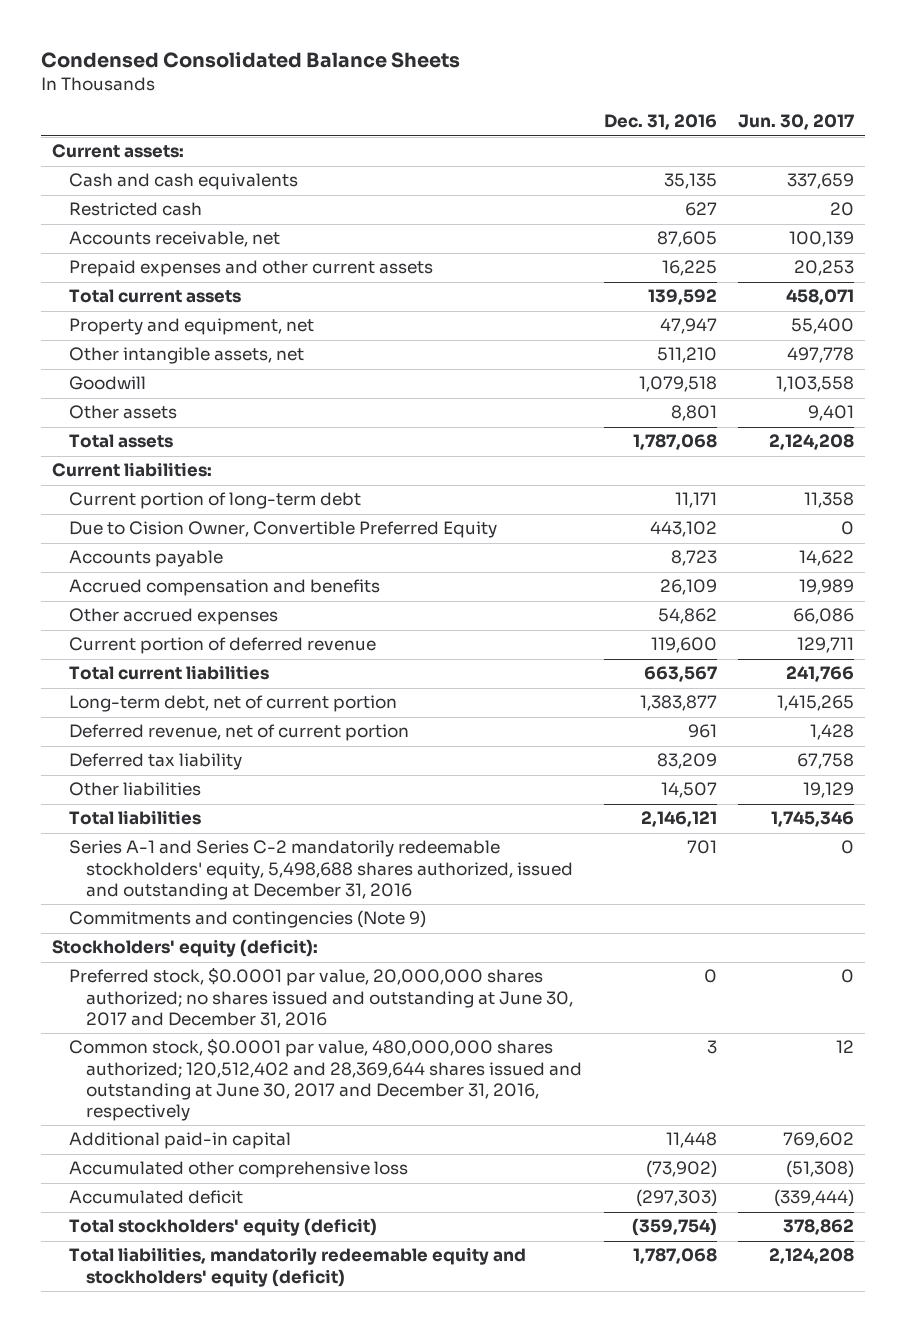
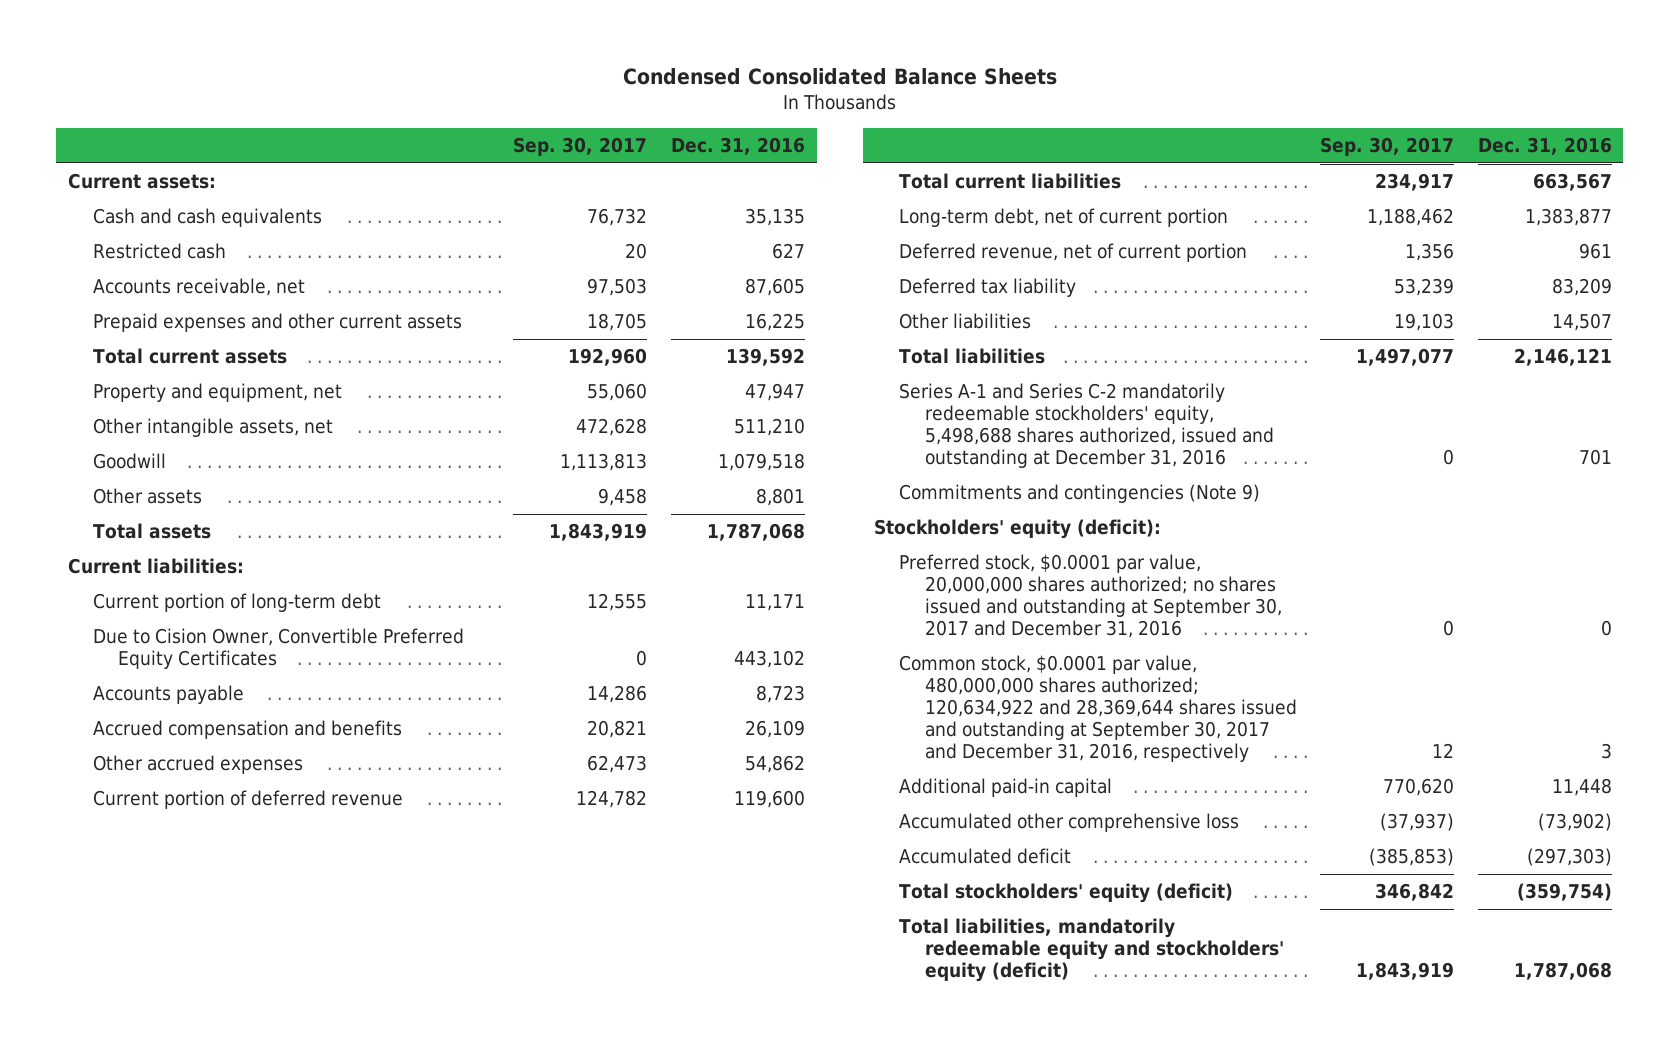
[738,114,855,131] Jun. 30, 2017 -> none
none -> [513,136,648,156] Sep. 30, 2017
[68,521,497,539] Due to Cision Owner, Convertible Preferred Equity -> [92,628,464,670] Due to Cision Owner, Convertible Preferred Equity Certificates
[68,967,574,1028] Preferred stock, $0.0001 par value, 20,000,000 shares authorized; no shares issued and outstanding at June 30, 2017 and December 31, 2016 -> [899,554,1282,639] Preferred stock, $0.0001 par value, 20,000,000 shares authorized; no shares issued and outstanding at September 30, 2017 and December 31, 2016
[68,1038,583,1121] Common stock, $0.0001 par value, 480,000,000 shares authorized; 120,512,402 and 28,369,644 shares issued and outstanding at June 30, 2017 and December 31, 2016, respectively -> [899,655,1297,763] Common stock, $0.0001 par value, 480,000,000 shares authorized; 120,634,922 and 28,369,644 shares issued and outstanding at September 30, 2017 and December 31, 2016, respectively

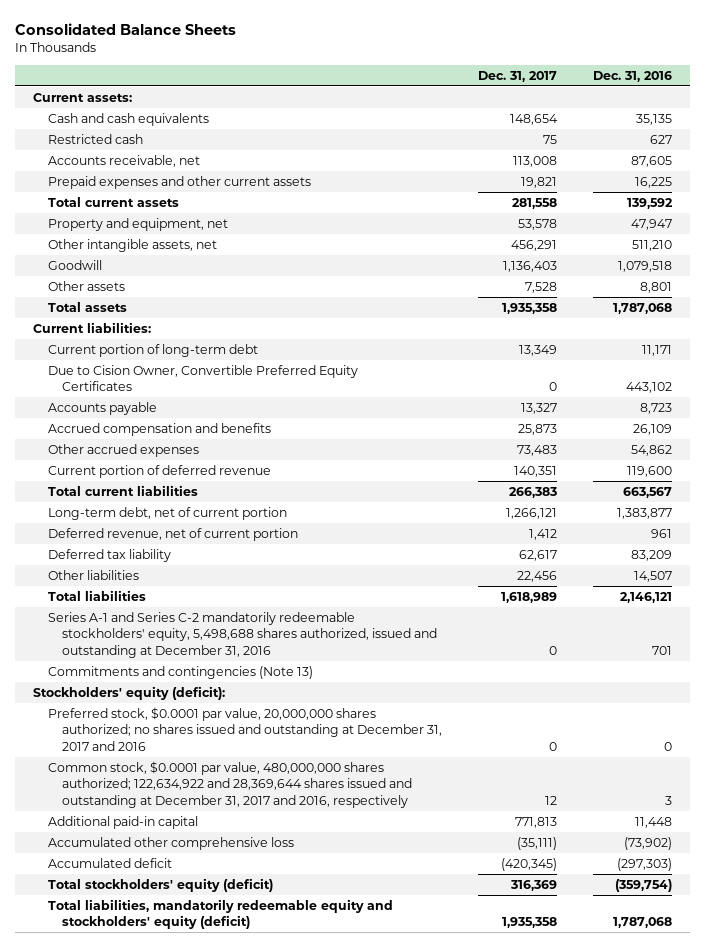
[622,68,1057,86] Condensed Consolidated Balance Sheets -> [15,23,237,36] Consolidated Balance Sheets
[513,136,648,156] Sep. 30, 2017 -> none
none -> [477,70,557,82] Dec. 31, 2017
[899,484,1261,504] Commitments and contingencies (Note 9) -> [47,665,313,679] Commitments and contingencies (Note 13)
[899,554,1282,639] Preferred stock, $0.0001 par value, 20,000,000 shares authorized; no shares issued and outstanding at September 30, 2017 and December 31, 2016 -> [47,706,442,751] Preferred stock, $0.0001 par value, 20,000,000 shares authorized; no shares issued and outstanding at December 31, 2017 and 2016
[899,655,1297,763] Common stock, $0.0001 par value, 480,000,000 shares authorized; 120,634,922 and 28,369,644 shares issued and outstanding at September 30, 2017 and December 31, 2016, respectively -> [47,760,412,808] Common stock, $0.0001 par value, 480,000,000 shares authorized; 122,634,922 and 28,369,644 shares issued and outstanding at December 31, 2017 and 2016, respectively

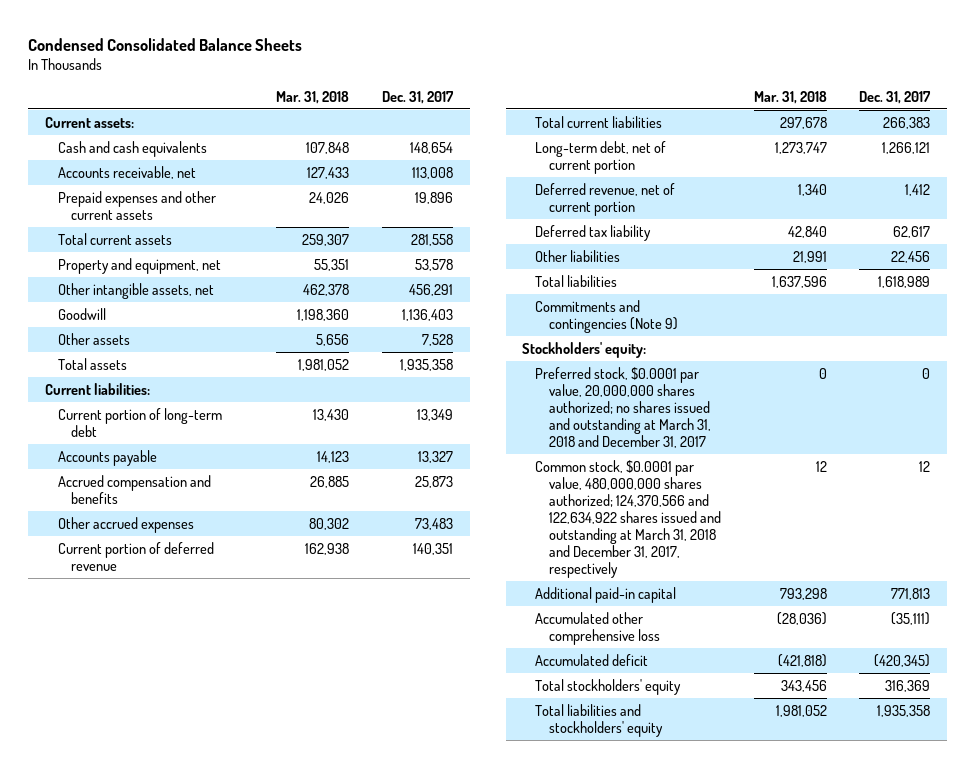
[15,23,237,36] Consolidated Balance Sheets -> [28,37,303,51] Condensed Consolidated Balance Sheets
[593,70,673,82] Dec. 31, 2016 -> none
none -> [276,90,350,104] Mar. 31, 2018
[47,133,143,144] Restricted cash -> none
[520,176,557,188] 19,821 -> [415,191,454,204] 19,896
[47,364,358,392] Due to Cision Owner, Convertible Preferred Equity Certificates -> none
[47,611,437,658] Series A-1 and Series C-2 mandatorily redeemable stockholders' equity, 5,498,688 shares authorized, issued and outstanding at December 31, 2016 -> none
[47,665,313,679] Commitments and contingencies (Note 13) -> [535,299,678,333] Commitments and contingencies (Note 9)
[33,685,226,700] Stockholders' equity (deficit): -> [521,341,646,358] Stockholders' equity:
[47,706,442,751] Preferred stock, $0.0001 par value, 20,000,000 shares authorized; no shares issued and outstanding at December 31, 2017 and 2016 -> [535,366,711,448] Preferred stock, $0.0001 par value, 20,000,000 shares authorized; no shares issued and outstanding at March 31, 2018 and December 31, 2017
[47,760,412,808] Common stock, $0.0001 par value, 480,000,000 shares authorized; 122,634,922 and 28,369,644 shares issued and outstanding at December 31, 2017 and 2016, respectively -> [535,459,721,578] Common stock, $0.0001 par value, 480,000,000 shares authorized; 124,370,566 and 122,634,922 shares issued and outstanding at March 31, 2018 and December 31, 2017, respectively
[47,877,273,892] Total stockholders' equity (deficit) -> [535,678,682,695] Total stockholders' equity
[47,898,393,930] Total liabilities, mandatorily redeemable equity and stockholders' equity (deficit) -> [535,703,663,737] Total liabilities and stockholders' equity

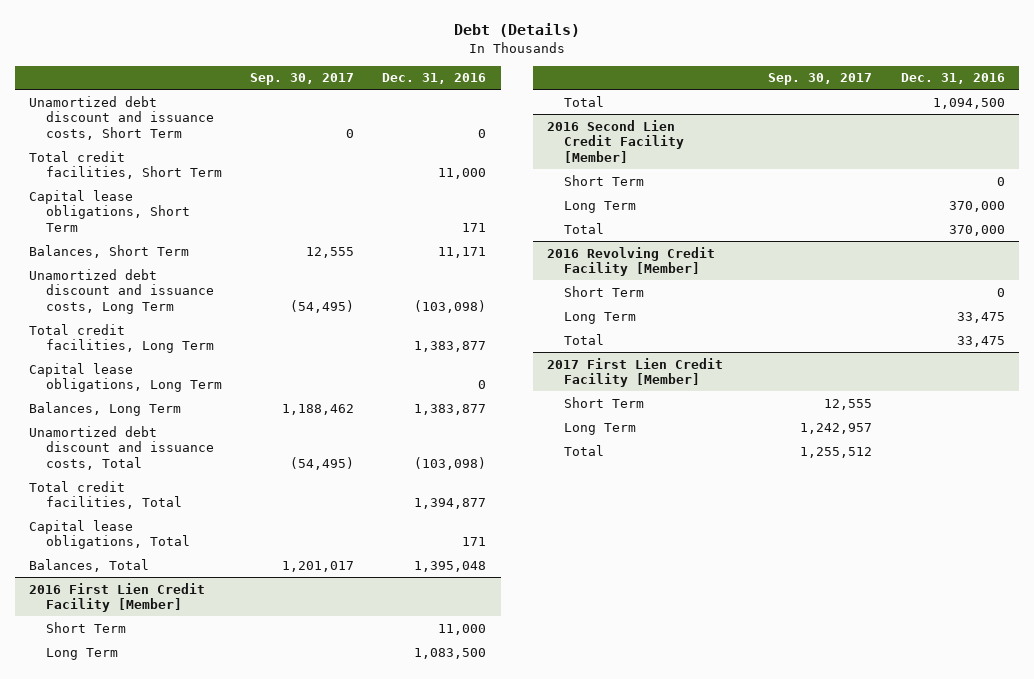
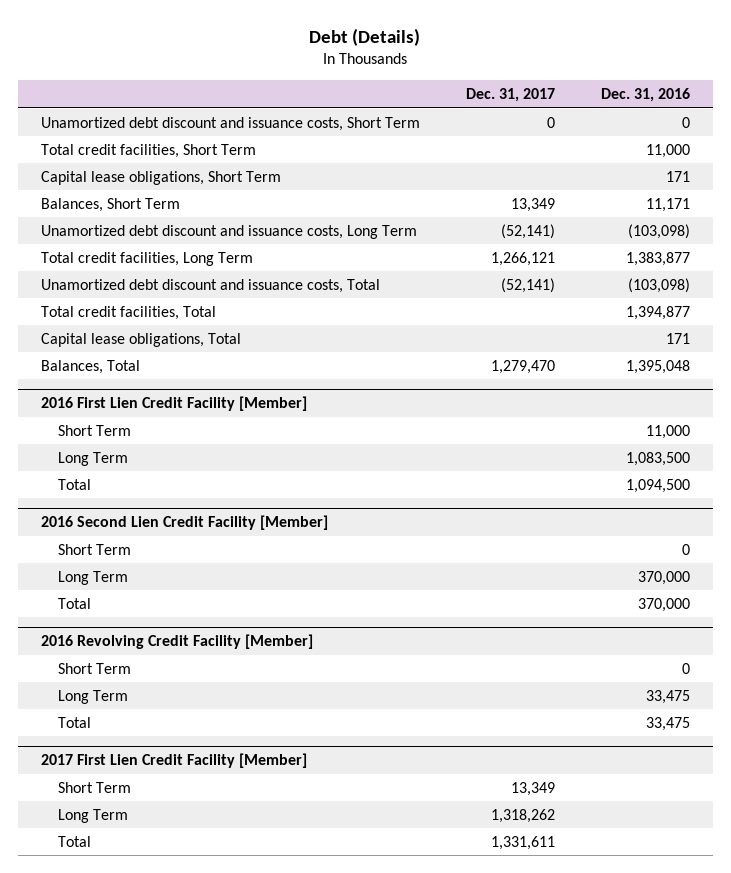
[250,73,355,86] Sep. 30, 2017 -> none
none -> [465,88,555,103] Dec. 31, 2017
[29,362,222,393] Capital lease obligations, Long Term -> none
[29,401,182,416] Balances, Long Term -> none

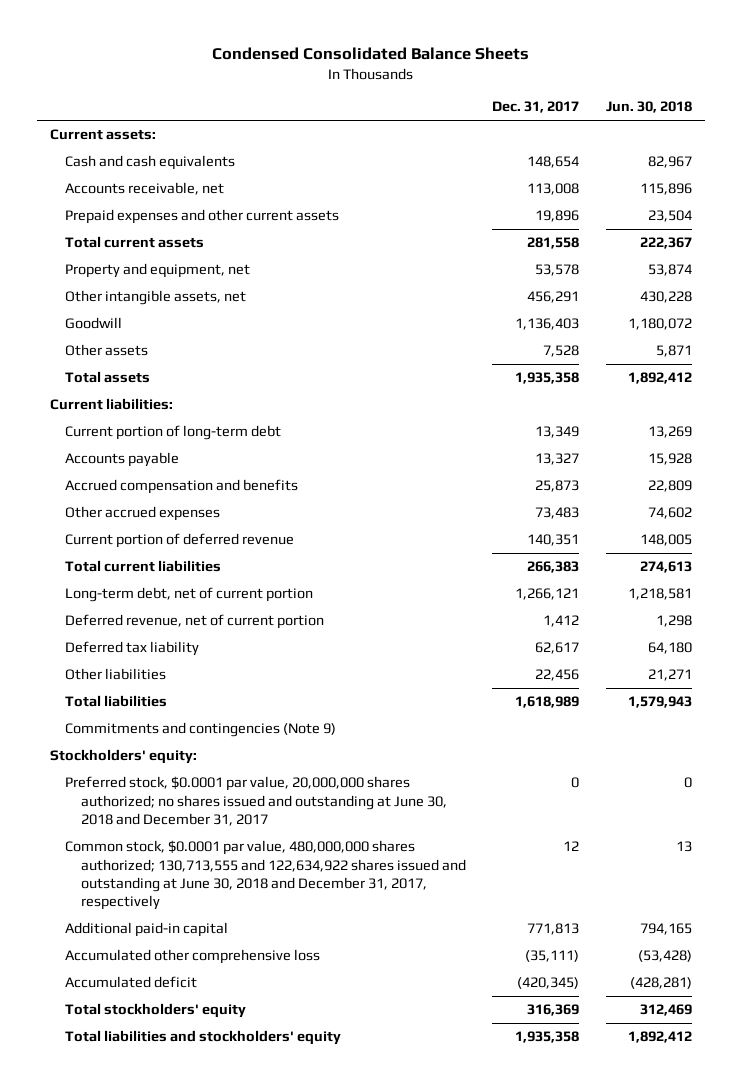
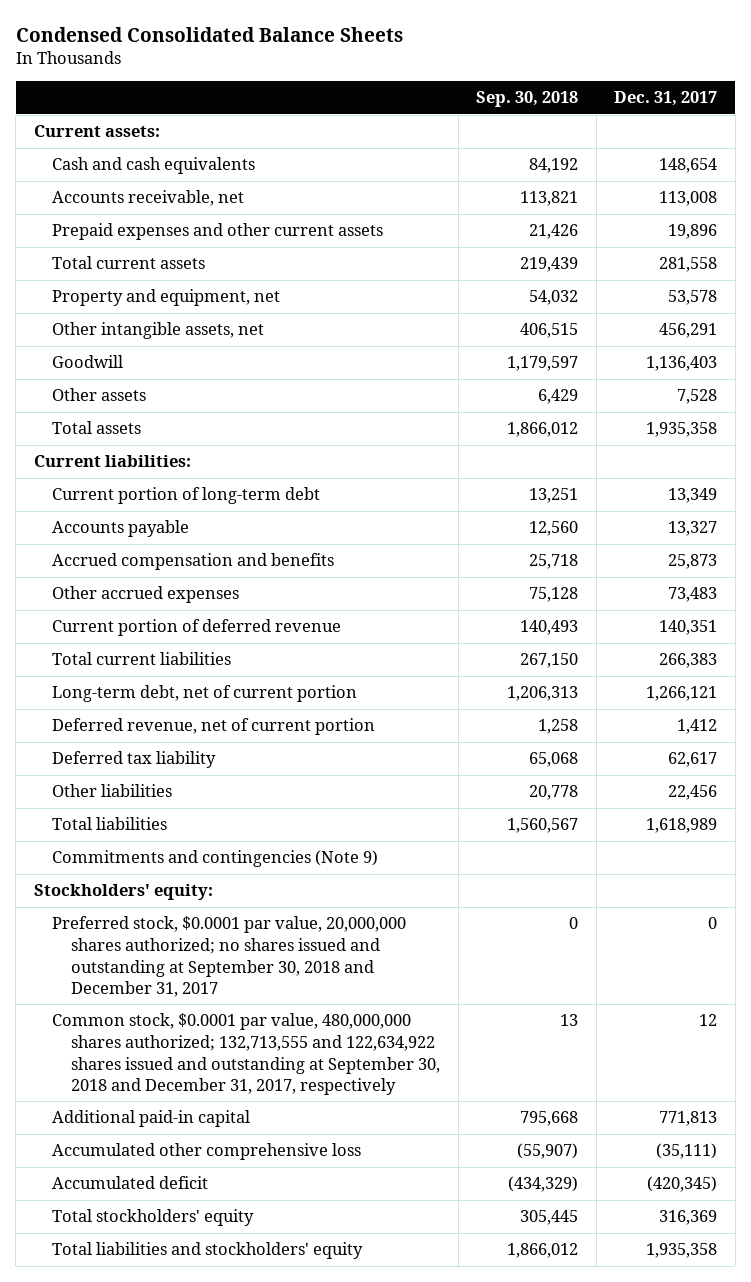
[605,101,692,114] Jun. 30, 2018 -> none
none -> [476,91,579,108] Sep. 30, 2018
[65,776,447,826] Preferred stock, $0.0001 par value, 20,000,000 shares authorized; no shares issued and outstanding at June 30, 2018 and December 31, 2017 -> [52,916,407,998] Preferred stock, $0.0001 par value, 20,000,000 shares authorized; no shares issued and outstanding at September 30, 2018 and December 31, 2017
[65,840,466,911] Common stock, $0.0001 par value, 480,000,000 shares authorized; 130,713,555 and 122,634,922 shares issued and outstanding at June 30, 2018 and December 31, 2017, respectively -> [52,1013,441,1096] Common stock, $0.0001 par value, 480,000,000 shares authorized; 132,713,555 and 122,634,922 shares issued and outstanding at September 30, 2018 and December 31, 2017, respectively

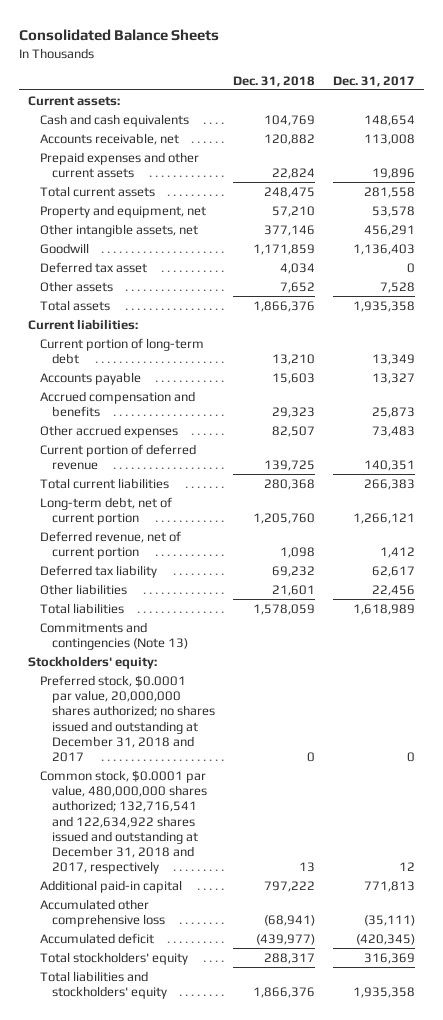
[15,26,403,42] Condensed Consolidated Balance Sheets -> [19,28,220,41] Consolidated Balance Sheets
[476,91,579,108] Sep. 30, 2018 -> none
none -> [233,75,316,87] Dec. 31, 2018
none -> [40,261,148,273] Deferred tax asset
[52,850,379,868] Commitments and contingencies (Note 9) -> [40,621,189,651] Commitments and contingencies (Note 13)
[52,916,407,998] Preferred stock, $0.0001 par value, 20,000,000 shares authorized; no shares issued and outstanding at September 30, 2018 and December 31, 2017 -> [40,674,216,762] Preferred stock, $0.0001 par value, 20,000,000 shares authorized; no shares issued and outstanding at December 31, 2018 and 2017
[52,1013,441,1096] Common stock, $0.0001 par value, 480,000,000 shares authorized; 132,713,555 and 122,634,922 shares issued and outstanding at September 30, 2018 and December 31, 2017, respectively -> [40,769,208,875] Common stock, $0.0001 par value, 480,000,000 shares authorized; 132,716,541 and 122,634,922 shares issued and outstanding at December 31, 2018 and 2017, respectively

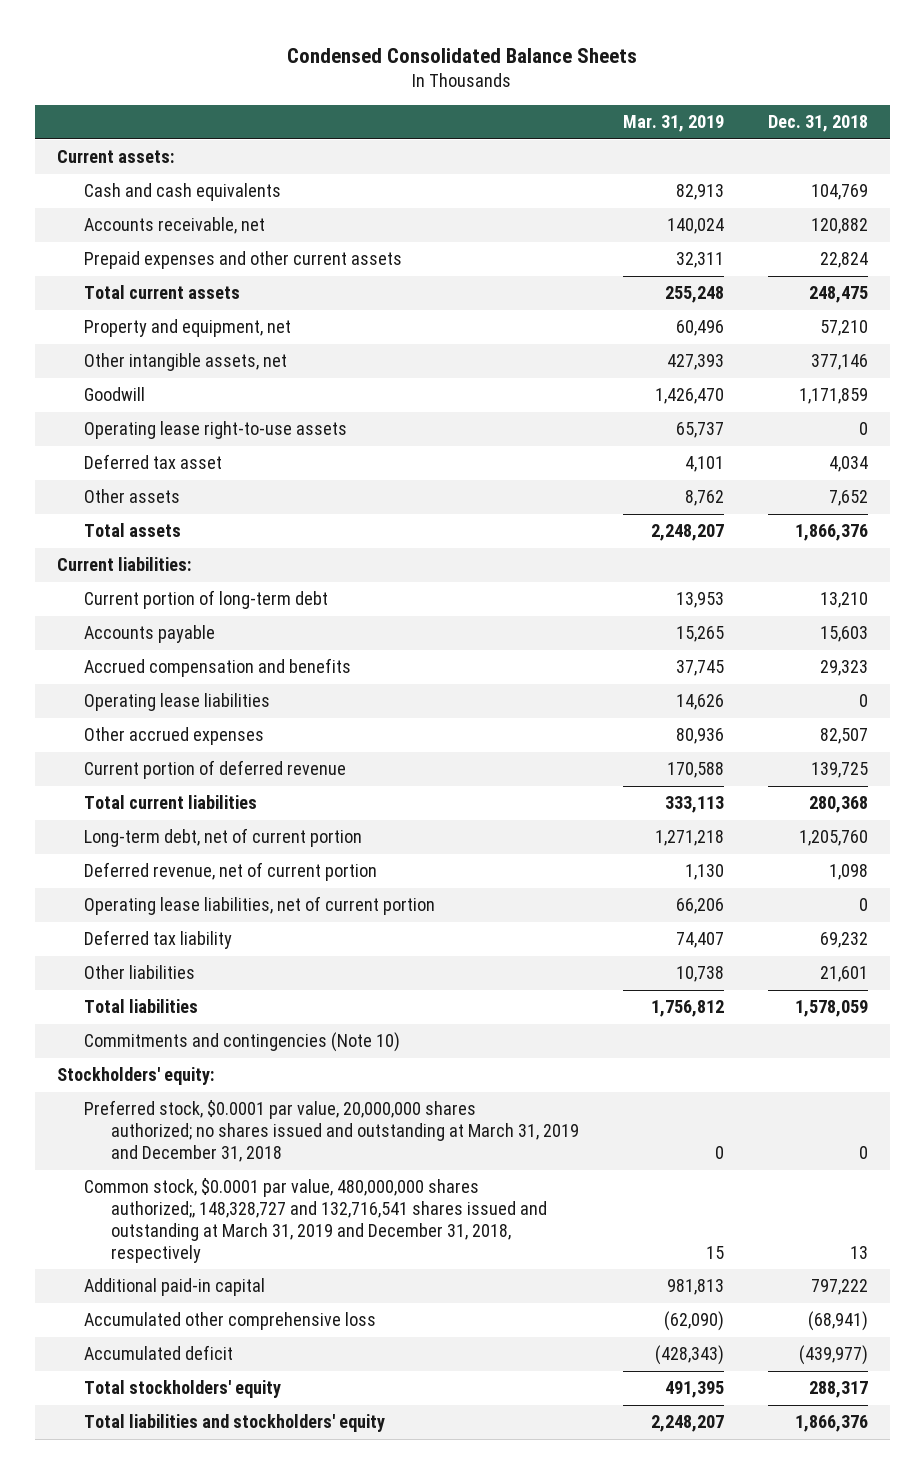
[19,28,220,41] Consolidated Balance Sheets -> [287,47,638,63] Condensed Consolidated Balance Sheets
[332,75,415,87] Dec. 31, 2017 -> none
none -> [622,115,724,133] Mar. 31, 2019
none -> [83,421,347,440] Operating lease right-to-use assets
none -> [83,693,270,712] Operating lease liabilities
none -> [83,896,435,916] Operating lease liabilities, net of current portion
[40,621,189,651] Commitments and contingencies (Note 13) -> [83,1032,400,1053] Commitments and contingencies (Note 10)
[40,674,216,762] Preferred stock, $0.0001 par value, 20,000,000 shares authorized; no shares issued and outstanding at December 31, 2018 and 2017 -> [83,1100,580,1162] Preferred stock, $0.0001 par value, 20,000,000 shares authorized; no shares issued and outstanding at March 31, 2019 and December 31, 2018
[40,769,208,875] Common stock, $0.0001 par value, 480,000,000 shares authorized; 132,716,541 and 122,634,922 shares issued and outstanding at December 31, 2018 and 2017, respectively -> [83,1178,548,1263] Common stock, $0.0001 par value, 480,000,000 shares authorized;, 148,328,727 and 132,716,541 shares issued and outstanding at March 31, 2019 and December 31, 2018, respectively

